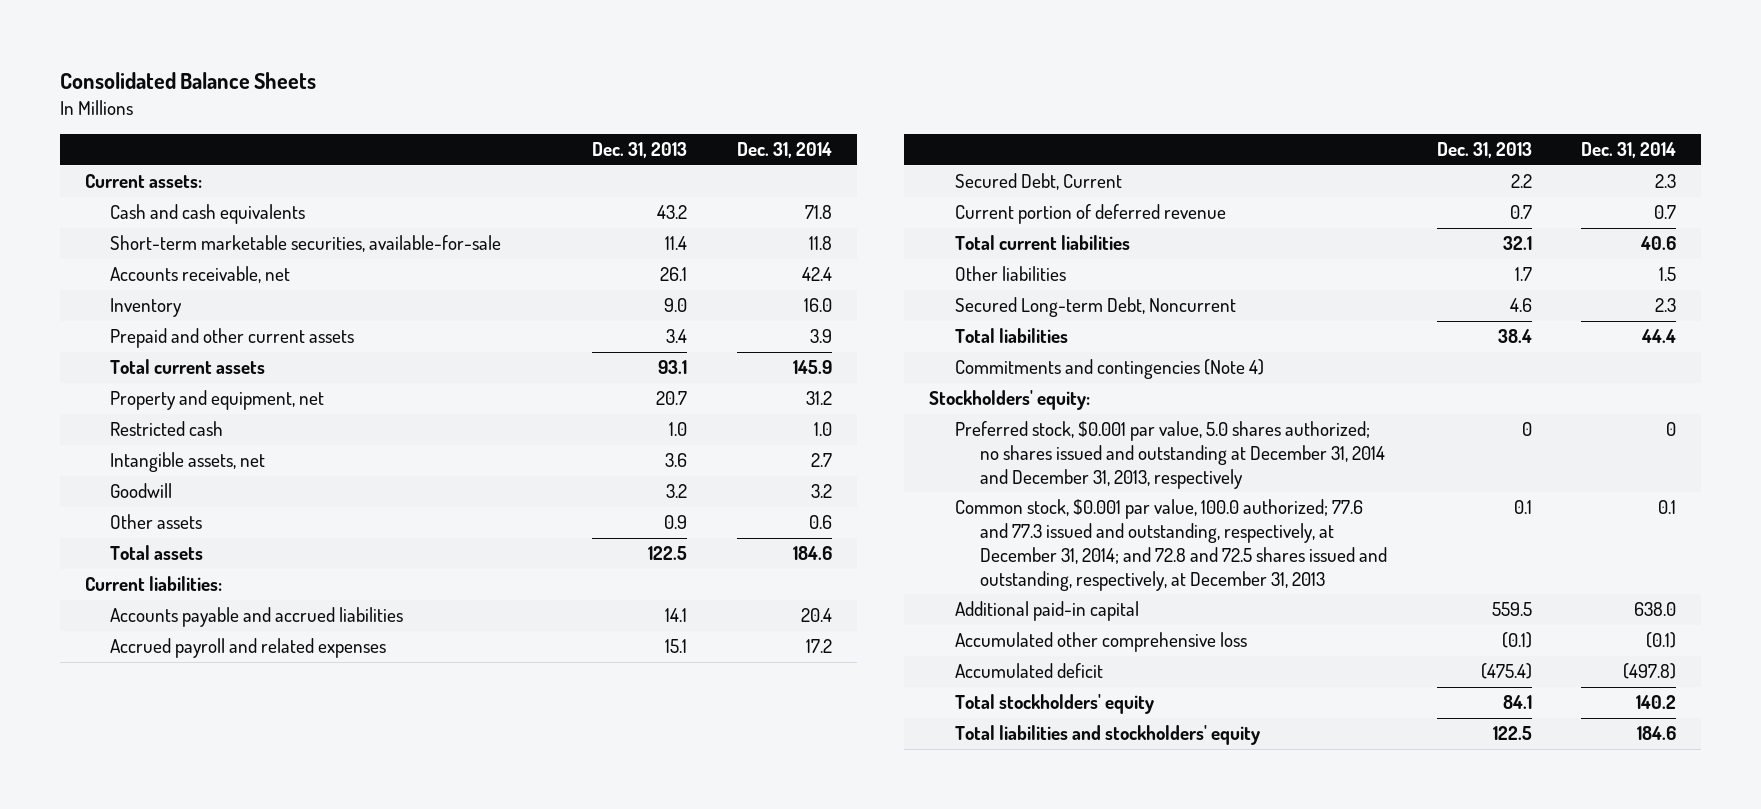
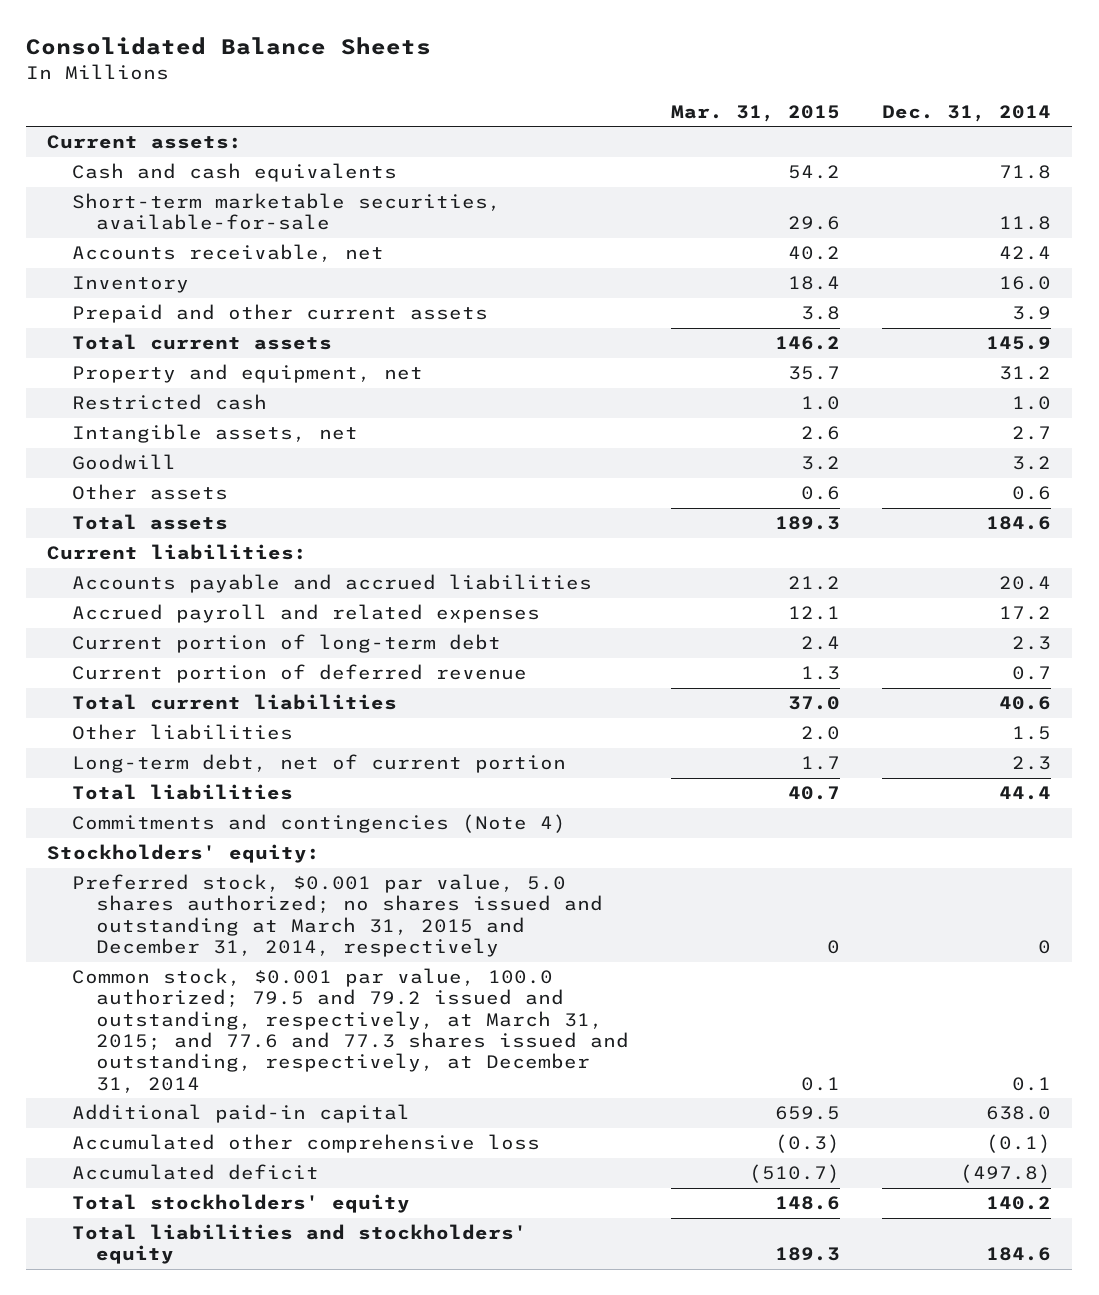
[592,142,688,159] Dec. 31, 2013 -> none
none -> [671,105,841,123] Mar. 31, 2015
[954,173,1122,191] Secured Debt, Current -> [71,634,501,654] Current portion of long-term debt
[954,297,1236,318] Secured Long-term Debt, Noncurrent -> [71,754,566,774] Long-term debt, net of current portion
[954,421,1386,489] Preferred stock, $0.001 par value, 5.0 shares authorized; no shares issued and outstanding at December 31, 2014 and December 31, 2013, respectively -> [71,874,604,958] Preferred stock, $0.001 par value, 5.0 shares authorized; no shares issued and outstanding at March 31, 2015 and December 31, 2014, respectively
[954,499,1388,591] Common stock, $0.001 par value, 100.0 authorized; 77.6 and 77.3 issued and outstanding, respectively, at December 31, 2014; and 72.8 and 72.5 shares issued and outstanding, respectively, at December 31, 2013 -> [71,968,630,1093] Common stock, $0.001 par value, 100.0 authorized; 79.5 and 79.2 issued and outstanding, respectively, at March 31, 2015; and 77.6 and 77.3 shares issued and outstanding, respectively, at December 31, 2014

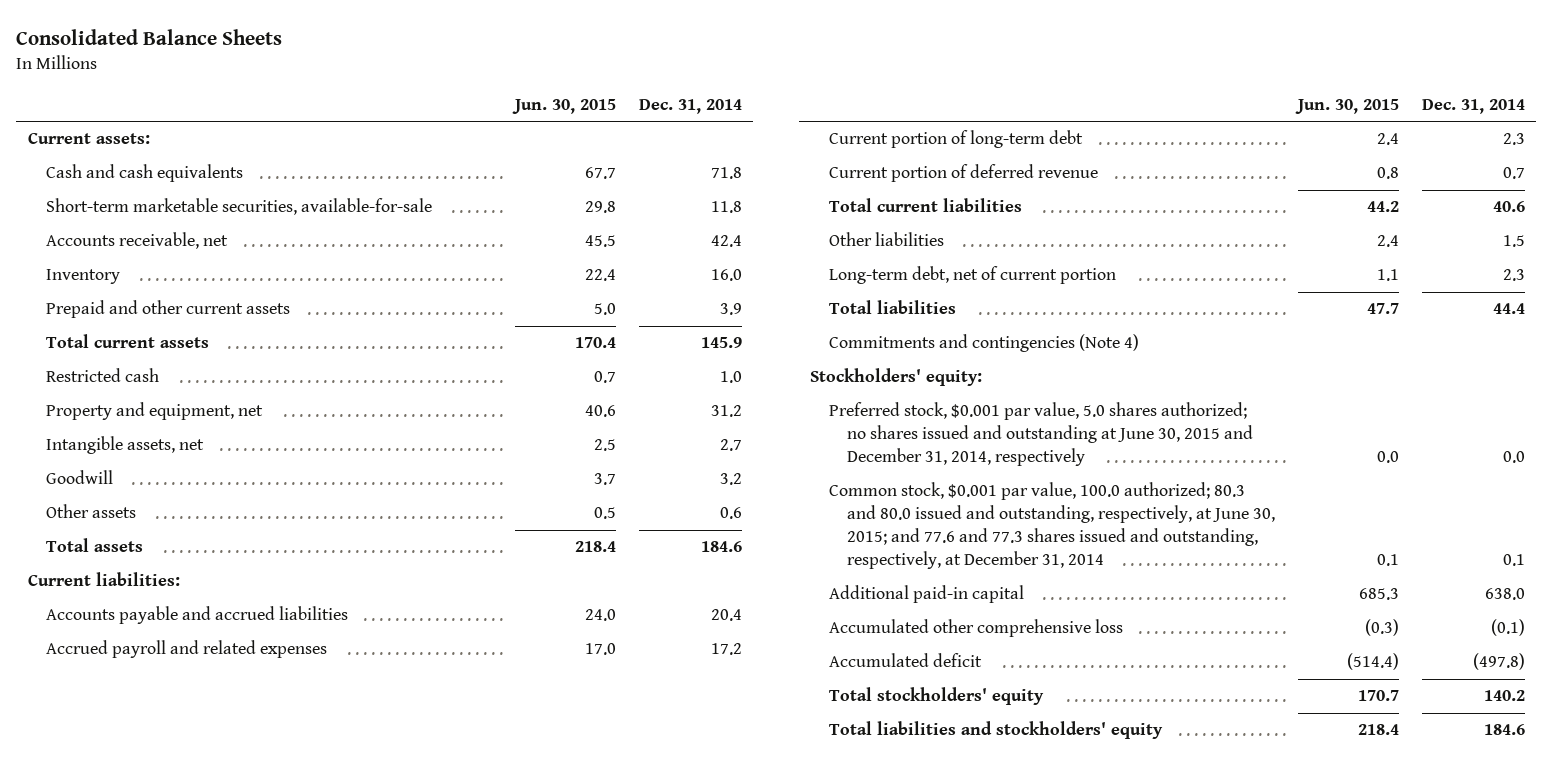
[671,105,841,123] Mar. 31, 2015 -> none
none -> [511,99,616,115] Jun. 30, 2015
[71,364,423,384] Property and equipment, net -> [45,402,263,421] Property and equipment, net
[71,874,604,958] Preferred stock, $0.001 par value, 5.0 shares authorized; no shares issued and outstanding at March 31, 2015 and December 31, 2014, respectively -> [828,402,1253,467] Preferred stock, $0.001 par value, 5.0 shares authorized; no shares issued and outstanding at June 30, 2015 and December 31, 2014, respectively
[1038,940,1052,955] 0 -> [1502,451,1525,464] 0.0
[71,968,630,1093] Common stock, $0.001 par value, 100.0 authorized; 79.5 and 79.2 issued and outstanding, respectively, at March 31, 2015; and 77.6 and 77.3 shares issued and outstanding, respectively, at December 31, 2014 -> [828,482,1275,570] Common stock, $0.001 par value, 100.0 authorized; 80.3 and 80.0 issued and outstanding, respectively, at June 30, 2015; and 77.6 and 77.3 shares issued and outstanding, respectively, at December 31, 2014

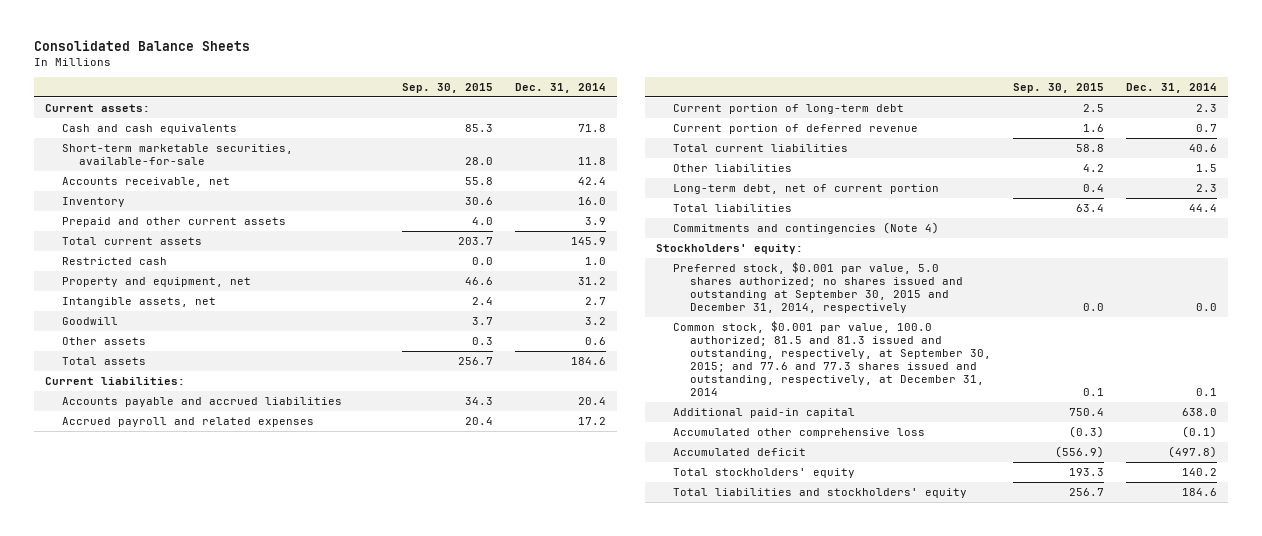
[511,99,616,115] Jun. 30, 2015 -> none
none -> [402,82,494,93] Sep. 30, 2015
[828,402,1253,467] Preferred stock, $0.001 par value, 5.0 shares authorized; no shares issued and outstanding at June 30, 2015 and December 31, 2014, respectively -> [672,261,963,314] Preferred stock, $0.001 par value, 5.0 shares authorized; no shares issued and outstanding at September 30, 2015 and December 31, 2014, respectively
[828,482,1275,570] Common stock, $0.001 par value, 100.0 authorized; 80.3 and 80.0 issued and outstanding, respectively, at June 30, 2015; and 77.6 and 77.3 shares issued and outstanding, respectively, at December 31, 2014 -> [672,320,991,397] Common stock, $0.001 par value, 100.0 authorized; 81.5 and 81.3 issued and outstanding, respectively, at September 30, 2015; and 77.6 and 77.3 shares issued and outstanding, respectively, at December 31, 2014

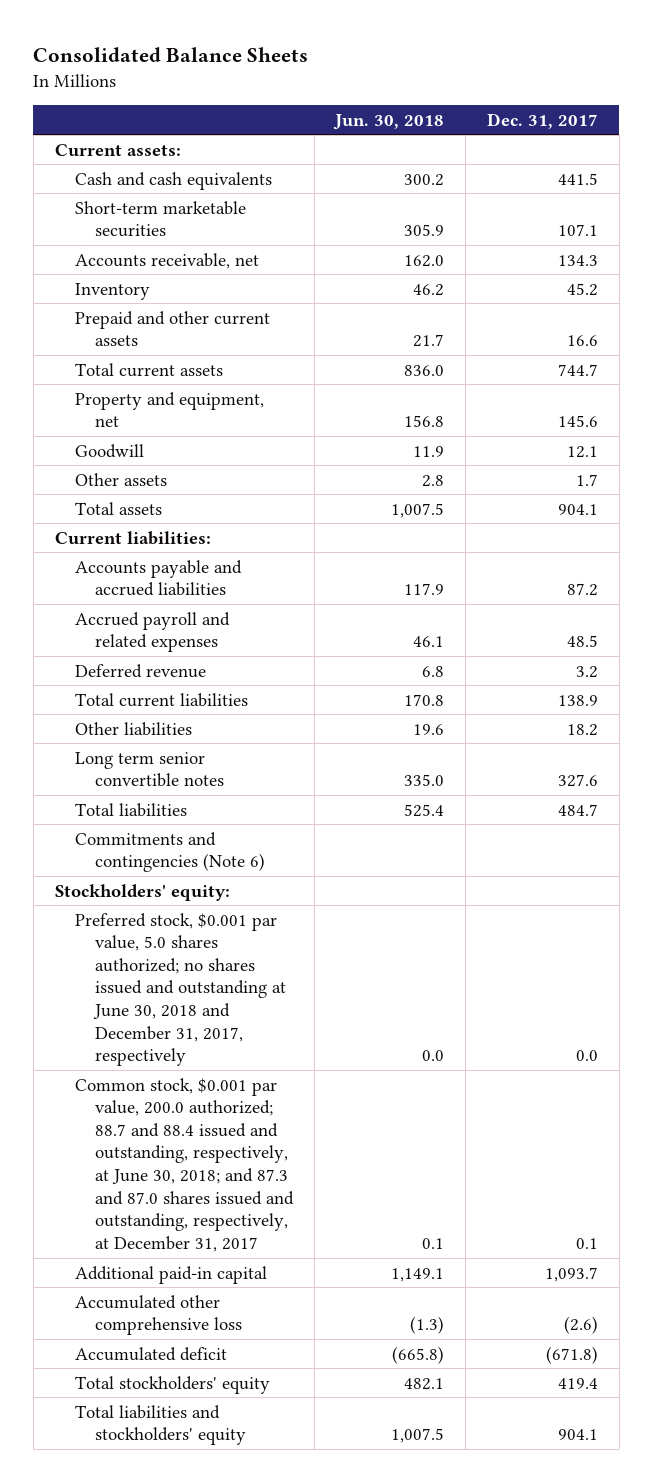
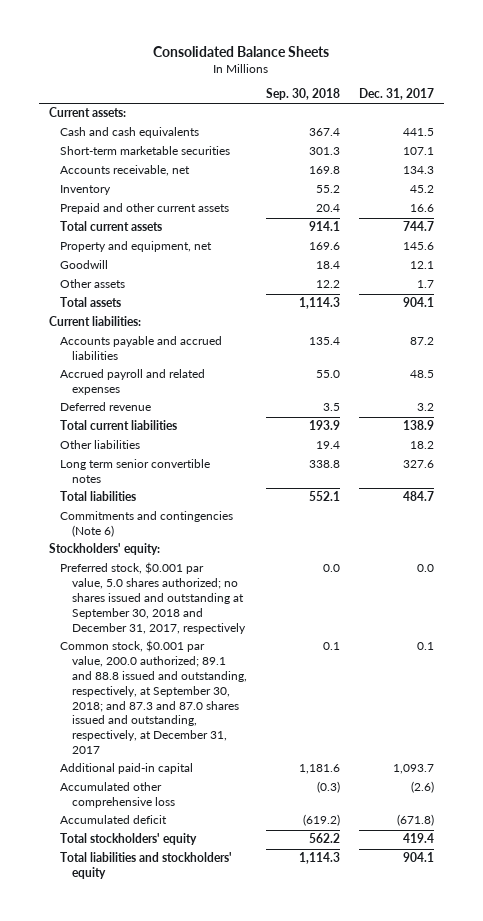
[333,113,445,130] Jun. 30, 2018 -> none
none -> [266,88,341,101] Sep. 30, 2018
[74,912,286,1067] Preferred stock, $0.001 par value, 5.0 shares authorized; no shares issued and outstanding at June 30, 2018 and December 31, 2017, respectively -> [60,562,247,634] Preferred stock, $0.001 par value, 5.0 shares authorized; no shares issued and outstanding at September 30, 2018 and December 31, 2017, respectively
[74,1077,294,1252] Common stock, $0.001 par value, 200.0 authorized; 88.7 and 88.4 issued and outstanding, respectively, at June 30, 2018; and 87.3 and 87.0 shares issued and outstanding, respectively, at December 31, 2017 -> [60,640,248,754] Common stock, $0.001 par value, 200.0 authorized; 89.1 and 88.8 issued and outstanding, respectively, at September 30, 2018; and 87.3 and 87.0 shares issued and outstanding, respectively, at December 31, 2017

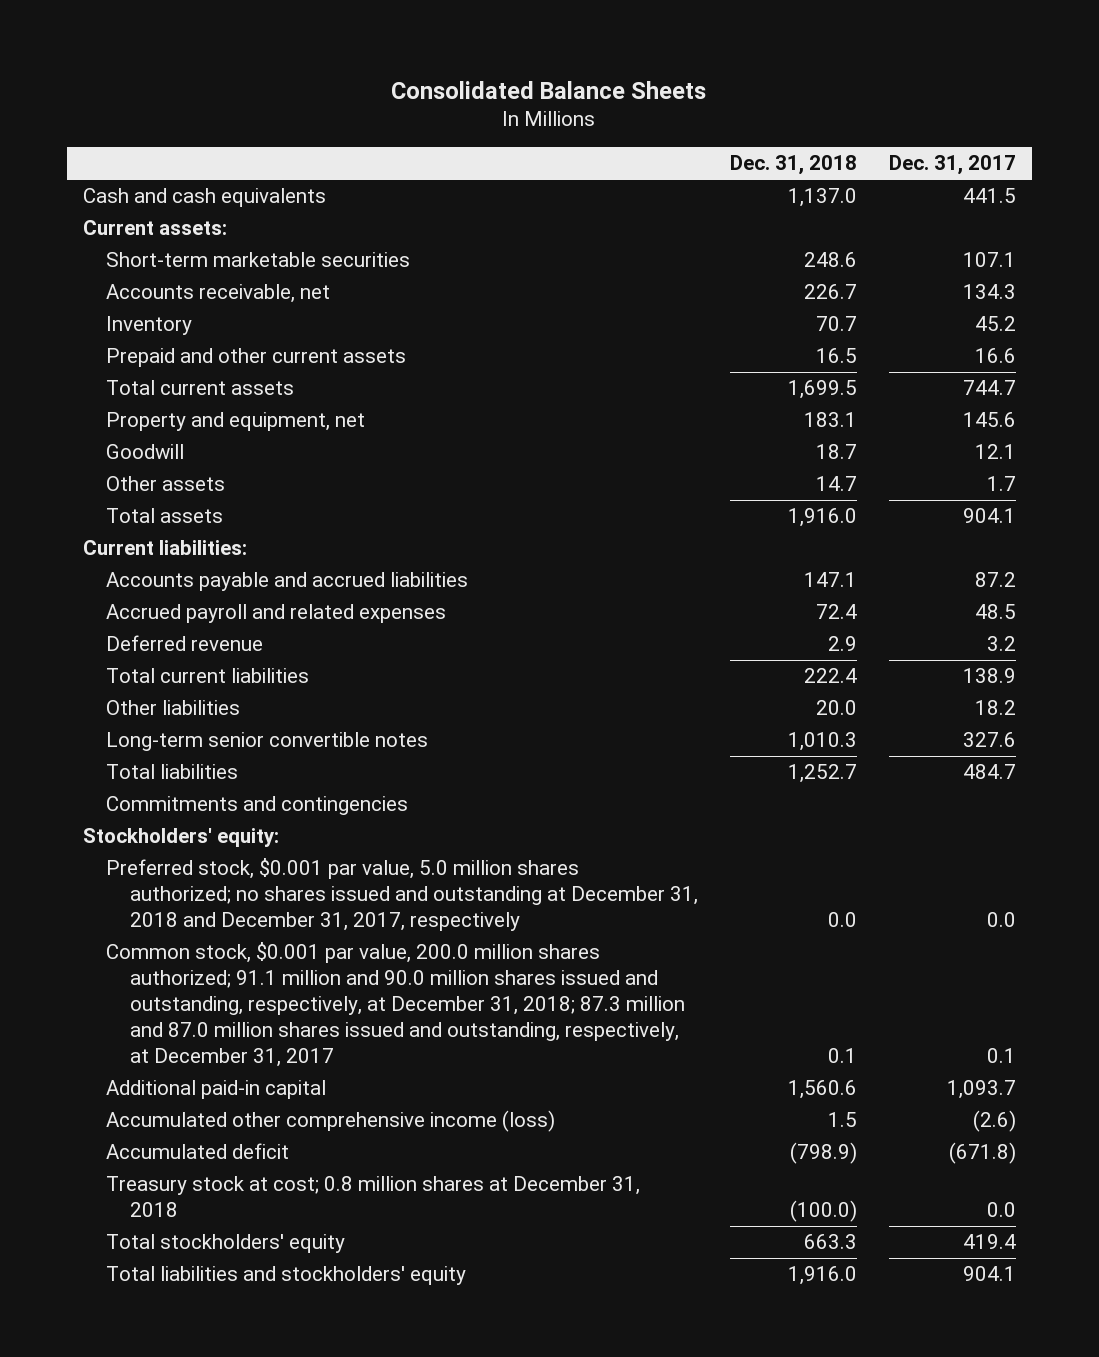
[266,88,341,101] Sep. 30, 2018 -> none
none -> [730,155,858,176] Dec. 31, 2018
[48,107,126,118] Current assets: -> [82,220,227,236] Current assets:
[60,459,211,484] Long term senior convertible notes -> [106,732,429,752] Long-term senior convertible notes
[60,511,234,538] Commitments and contingencies (Note 6) -> [106,796,409,816] Commitments and contingencies
[60,562,247,634] Preferred stock, $0.001 par value, 5.0 shares authorized; no shares issued and outstanding at September 30, 2018 and December 31, 2017, respectively -> [106,858,699,932] Preferred stock, $0.001 par value, 5.0 million shares authorized; no shares issued and outstanding at December 31, 2018 and December 31, 2017, respectively
[60,640,248,754] Common stock, $0.001 par value, 200.0 authorized; 89.1 and 88.8 issued and outstanding, respectively, at September 30, 2018; and 87.3 and 87.0 shares issued and outstanding, respectively, at December 31, 2017 -> [106,942,686,1068] Common stock, $0.001 par value, 200.0 million shares authorized; 91.1 million and 90.0 million shares issued and outstanding, respectively, at December 31, 2018; 87.3 million and 87.0 million shares issued and outstanding, respectively, at December 31, 2017
[60,782,176,809] Accumulated other comprehensive loss -> [106,1110,556,1133] Accumulated other comprehensive income (loss)
none -> [106,1176,641,1218] Treasury stock at cost; 0.8 million shares at December 31, 2018

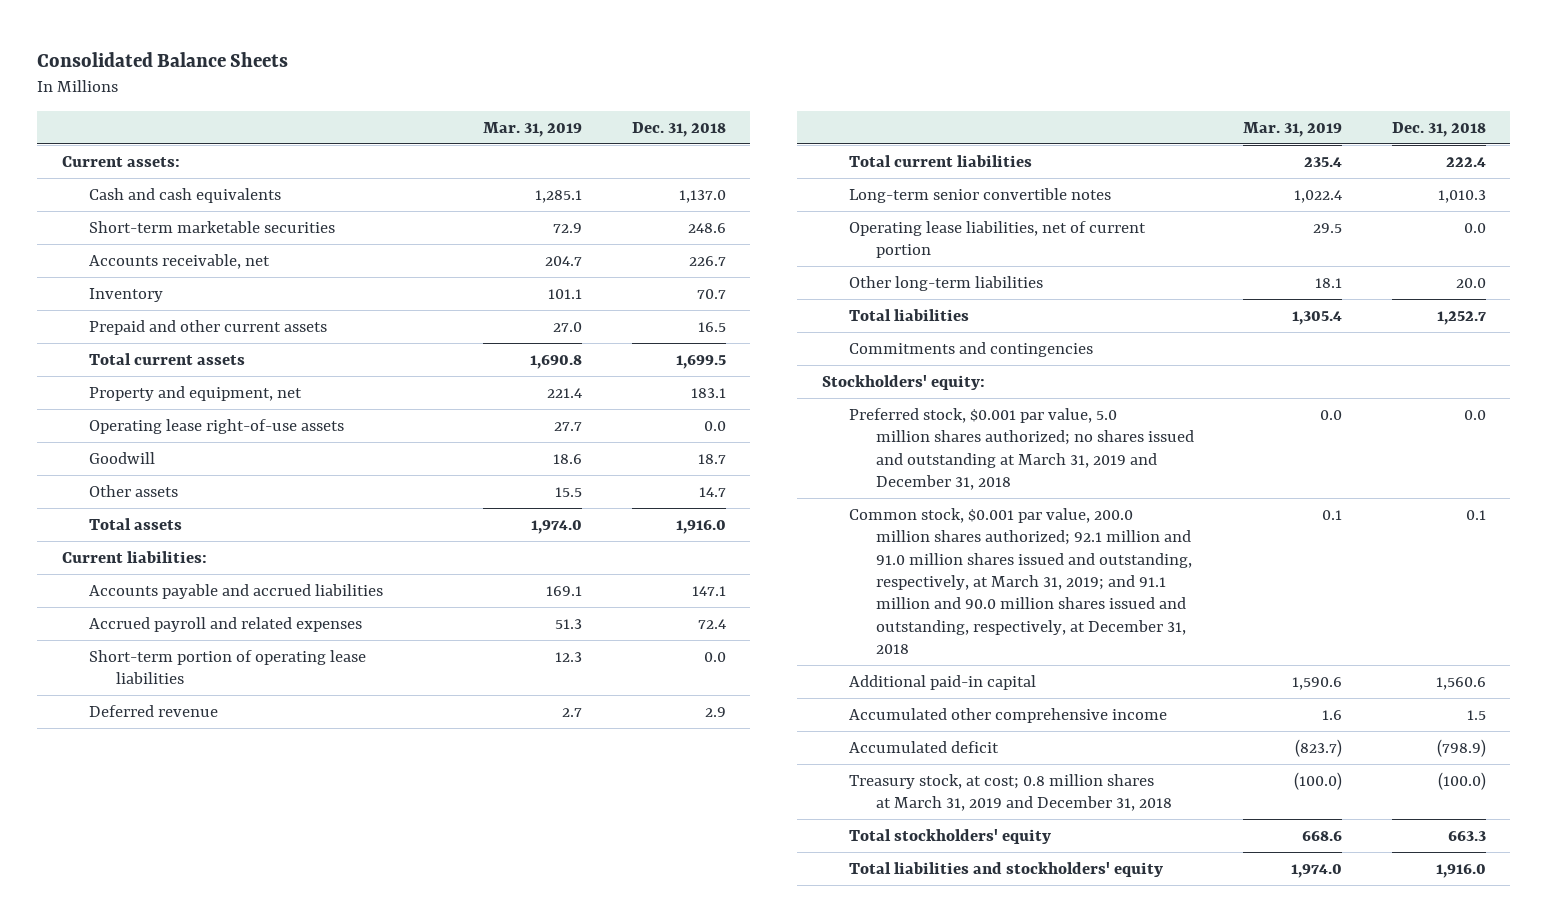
[889,155,1017,176] Dec. 31, 2017 -> none
none -> [483,121,583,137] Mar. 31, 2019
[82,188,326,208] Cash and cash equivalents -> [89,187,282,203] Cash and cash equivalents
none -> [89,418,345,434] Operating lease right-of-use assets
none -> [89,649,367,685] Short-term portion of operating lease liabilities
[106,700,241,716] Other liabilities -> none
none -> [849,220,1147,259] Operating lease liabilities, net of current portion
none -> [849,275,1044,291] Other long-term liabilities
[106,858,699,932] Preferred stock, $0.001 par value, 5.0 million shares authorized; no shares issued and outstanding at December 31, 2018 and December 31, 2017, respectively -> [849,407,1195,491] Preferred stock, $0.001 par value, 5.0 million shares authorized; no shares issued and outstanding at March 31, 2019 and December 31, 2018
[106,942,686,1068] Common stock, $0.001 par value, 200.0 million shares authorized; 91.1 million and 90.0 million shares issued and outstanding, respectively, at December 31, 2018; 87.3 million and 87.0 million shares issued and outstanding, respectively, at December 31, 2017 -> [849,507,1193,655] Common stock, $0.001 par value, 200.0 million shares authorized; 92.1 million and 91.0 million shares issued and outstanding, respectively, at March 31, 2019; and 91.1 million and 90.0 million shares issued and outstanding, respectively, at December 31, 2018
[106,1110,556,1133] Accumulated other comprehensive income (loss) -> [849,707,1168,723] Accumulated other comprehensive income
[106,1176,641,1218] Treasury stock at cost; 0.8 million shares at December 31, 2018 -> [849,773,1173,812] Treasury stock, at cost; 0.8 million shares at March 31, 2019 and December 31, 2018

